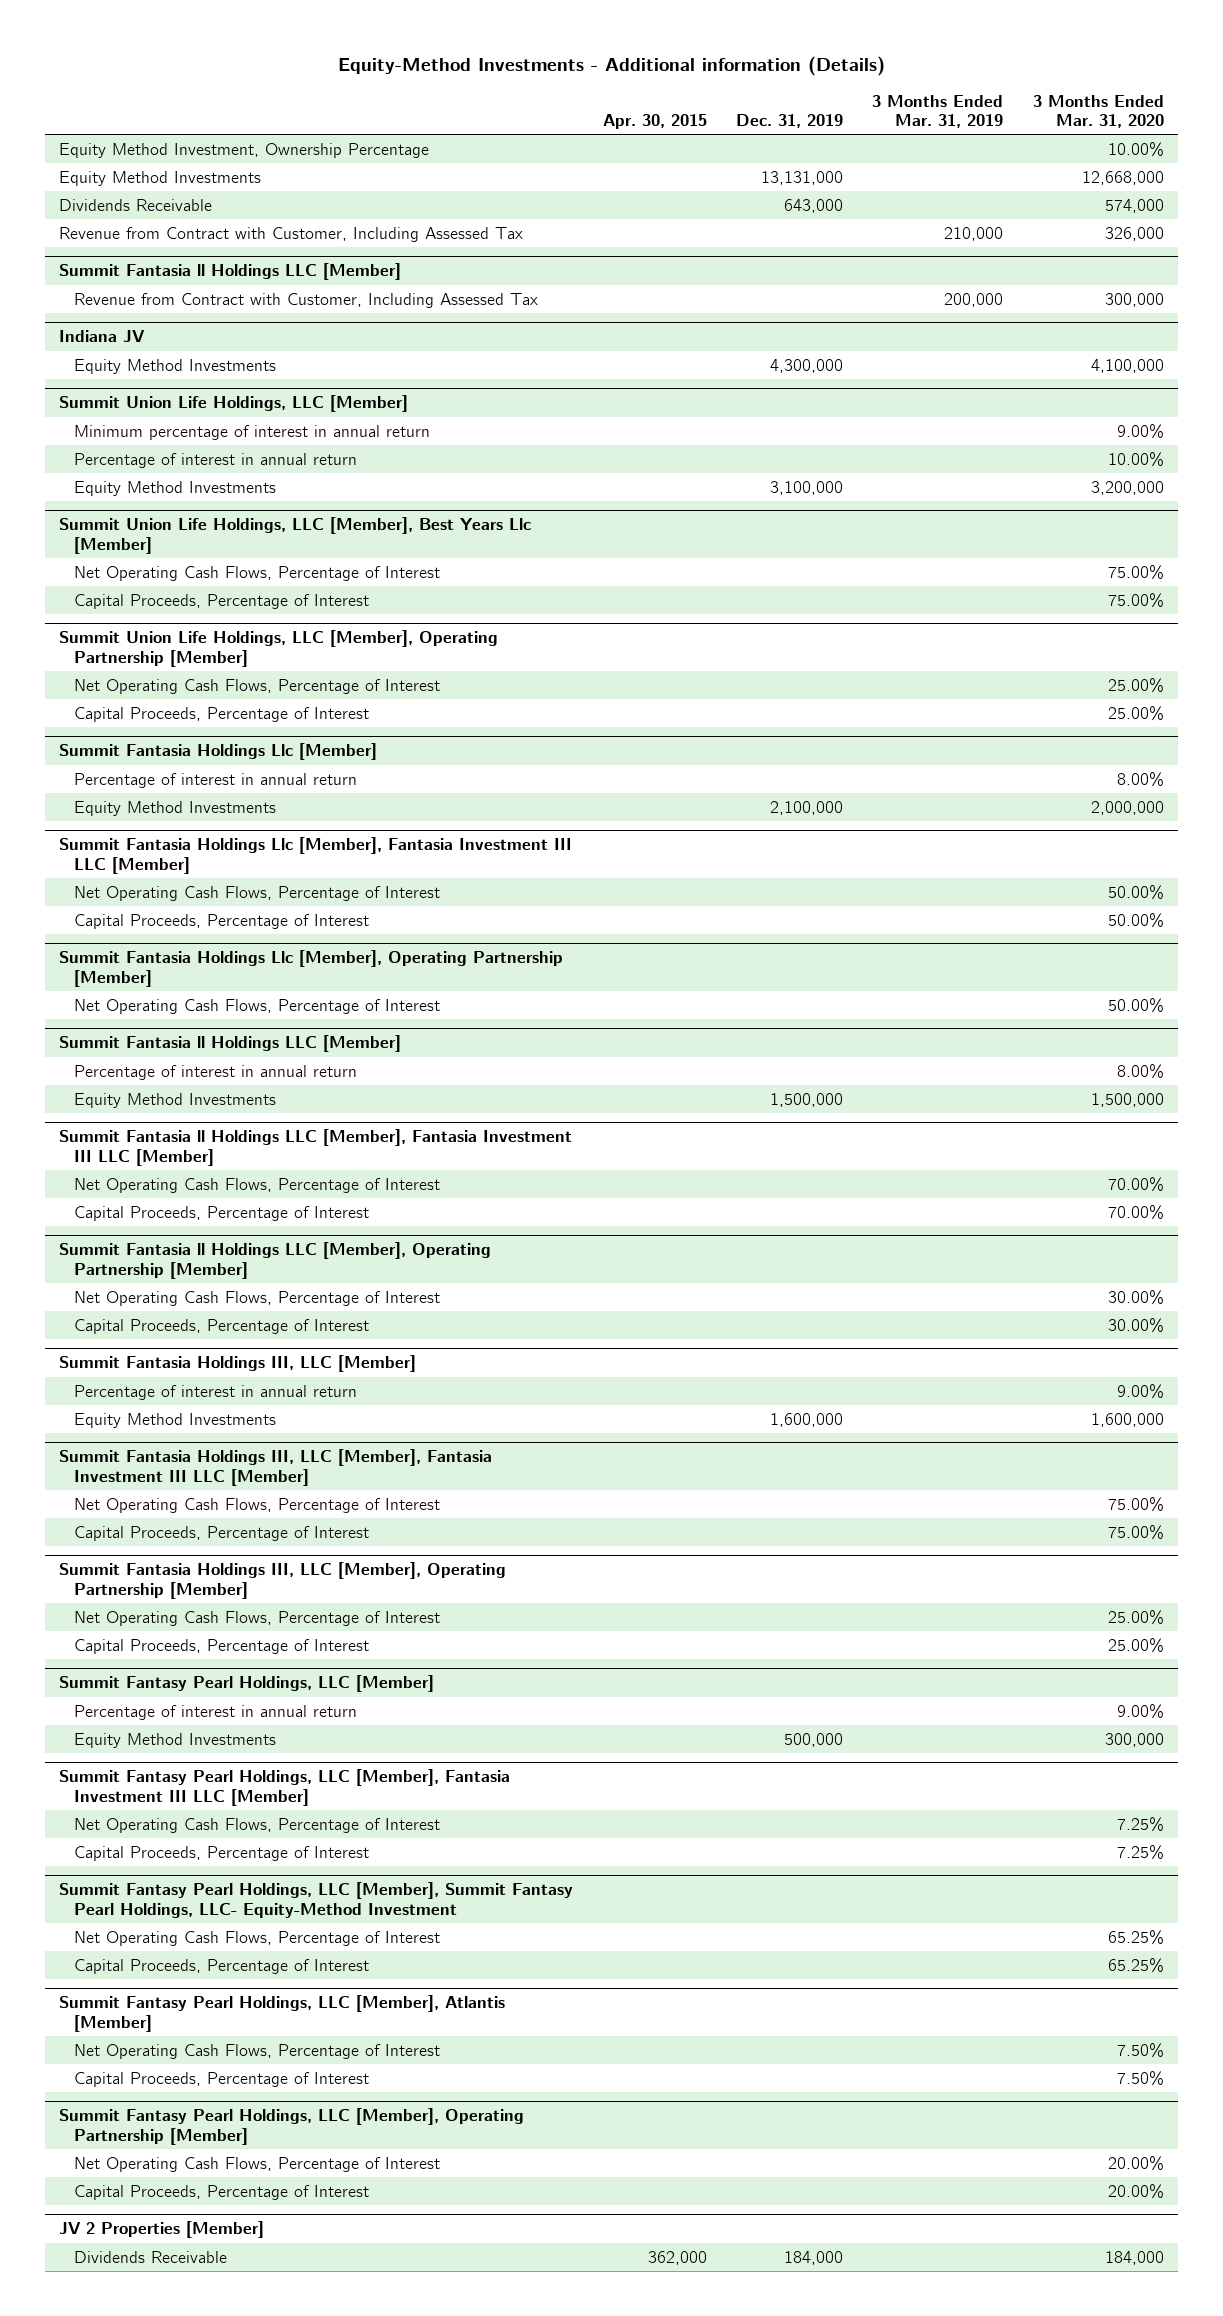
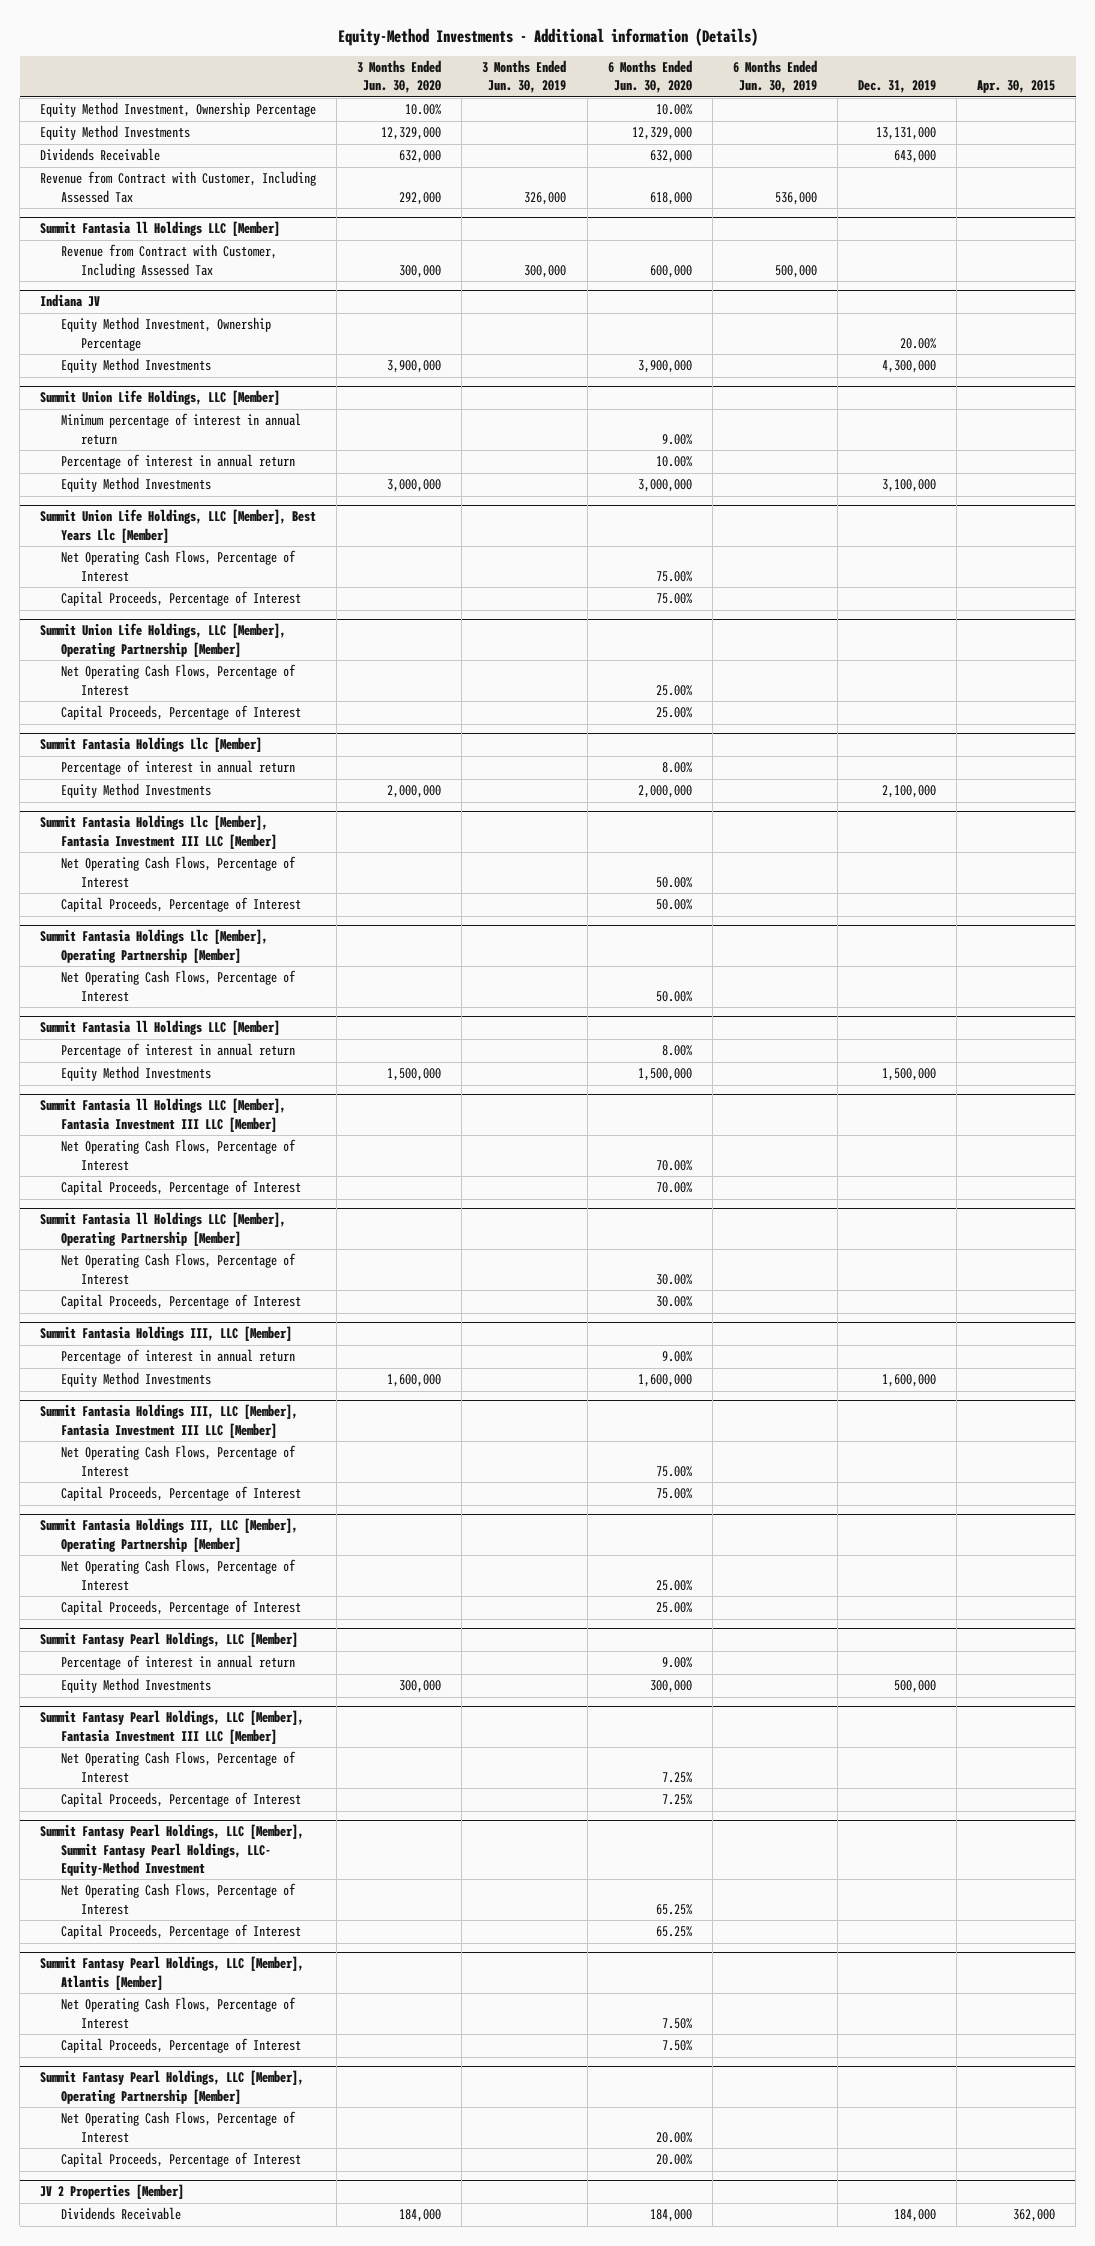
[872,94,1004,129] 3 Months Ended Mar. 31, 2019 -> none
[1032,94,1164,129] 3 Months Ended Mar. 31, 2020 -> none
none -> [357,60,442,94] 3 Months Ended Jun. 30, 2020
none -> [482,60,567,94] 3 Months Ended Jun. 30, 2019
none -> [607,60,692,94] 6 Months Ended Jun. 30, 2020
none -> [732,60,817,94] 6 Months Ended Jun. 30, 2019
none -> [60,317,271,351] Equity Method Investment, Ownership Percentage

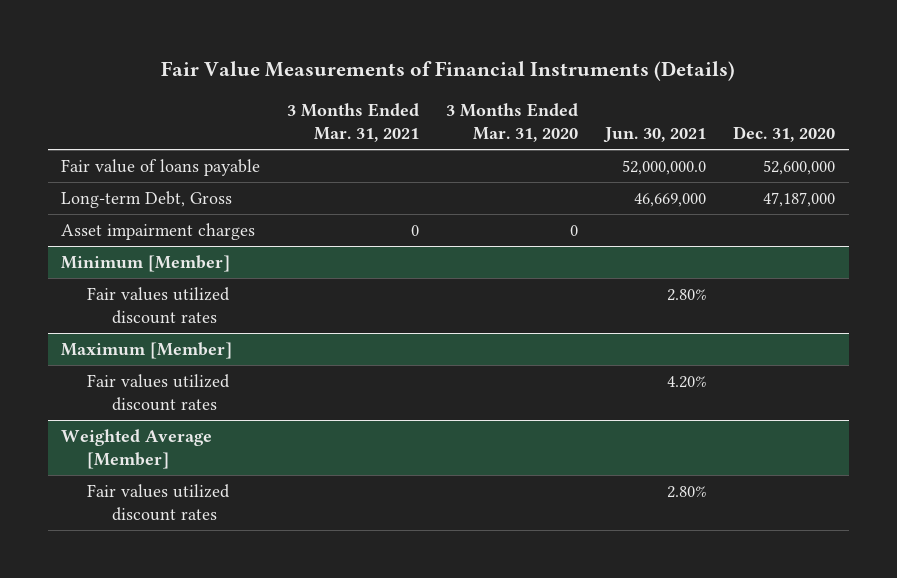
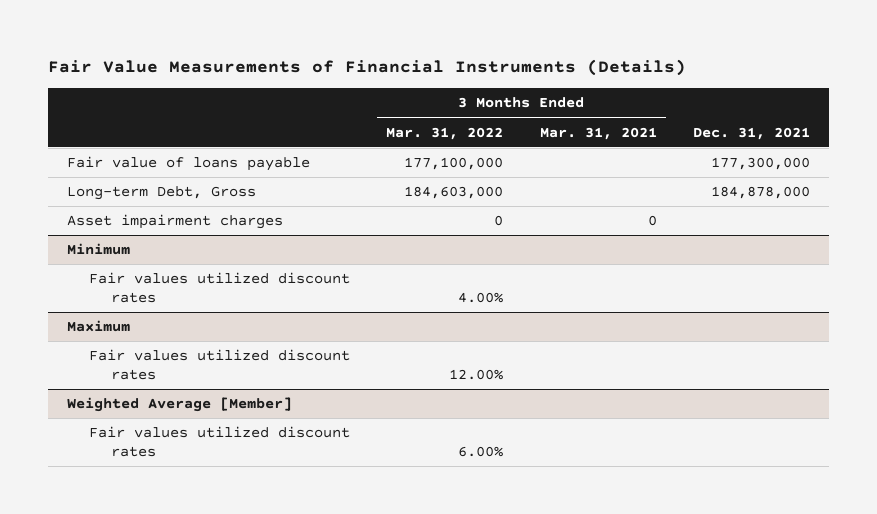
[446,103,579,142] 3 Months Ended Mar. 31, 2020 -> none
[603,126,707,143] Jun. 30, 2021 -> none
[733,125,836,142] Dec. 31, 2020 -> none
none -> [386,126,504,140] Mar. 31, 2022
none -> [693,126,811,140] Dec. 31, 2021
[61,255,231,273] Minimum [Member] -> [66,243,130,256] Minimum
[61,342,233,360] Maximum [Member] -> [66,320,130,333] Maximum

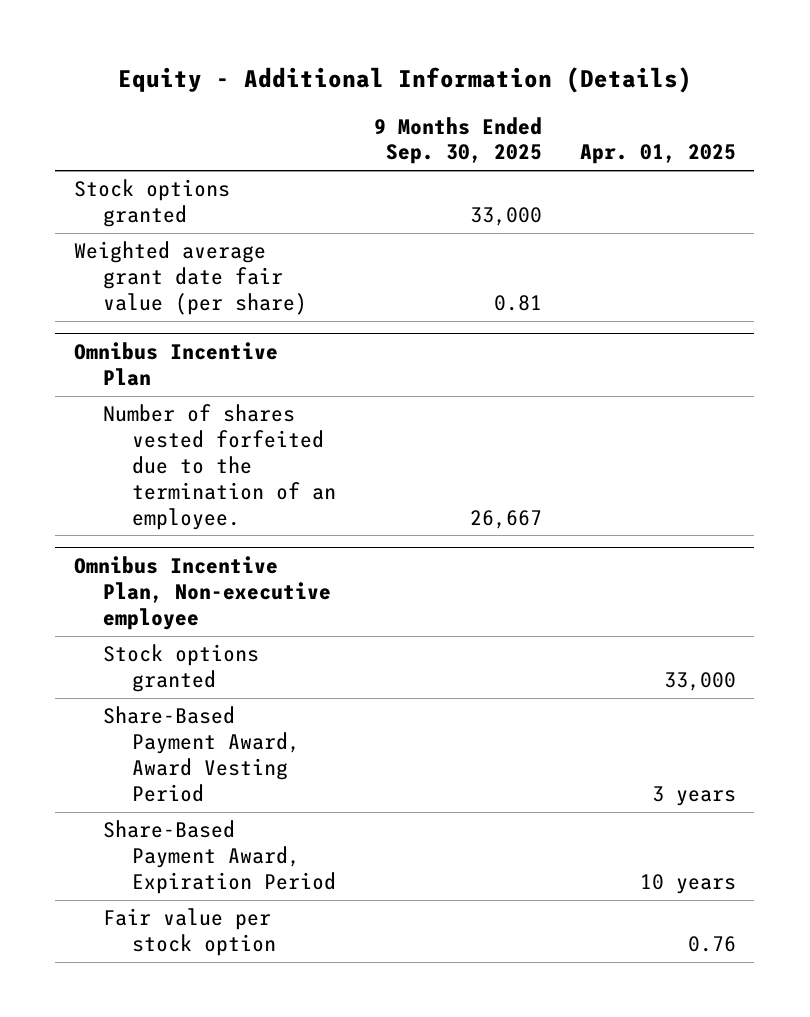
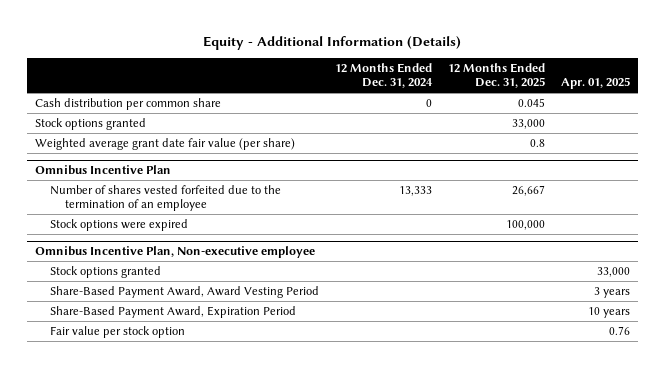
[373,116,542,165] 9 Months Ended Sep. 30, 2025 -> none
none -> [334,63,433,89] 12 Months Ended Dec. 31, 2024
none -> [447,63,545,89] 12 Months Ended Dec. 31, 2025
none -> [34,97,221,110] Cash distribution per common share
[103,404,337,530] Number of shares vested forfeited due to the termination of an employee. -> [49,184,281,212] Number of shares vested forfeited due to the termination of an employee
none -> [49,218,188,231] Stock options were expired

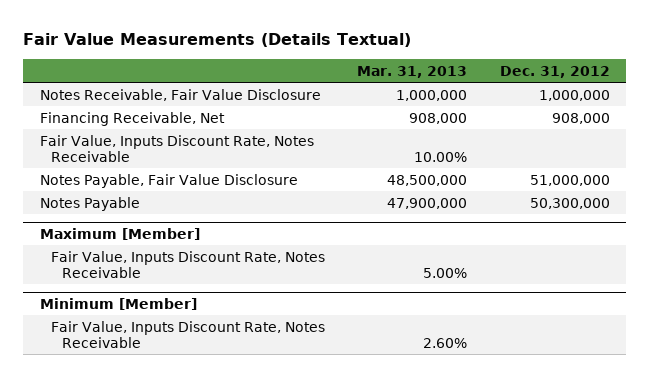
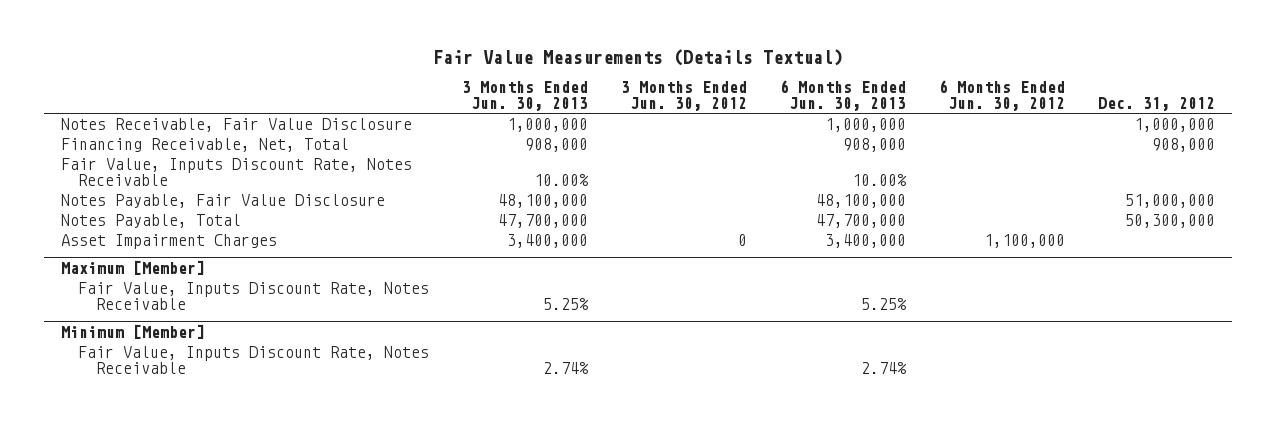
[357,66,468,79] Mar. 31, 2013 -> none
none -> [462,81,589,112] 3 Months Ended Jun. 30, 2013
none -> [621,81,748,112] 3 Months Ended Jun. 30, 2012
none -> [780,80,907,112] 6 Months Ended Jun. 30, 2013
none -> [939,80,1066,112] 6 Months Ended Jun. 30, 2012
[39,111,225,126] Financing Receivable, Net -> [60,138,349,153] Financing Receivable, Net, Total
[39,196,140,211] Notes Payable -> [60,214,241,229] Notes Payable, Total
none -> [60,234,277,250] Asset Impairment Charges

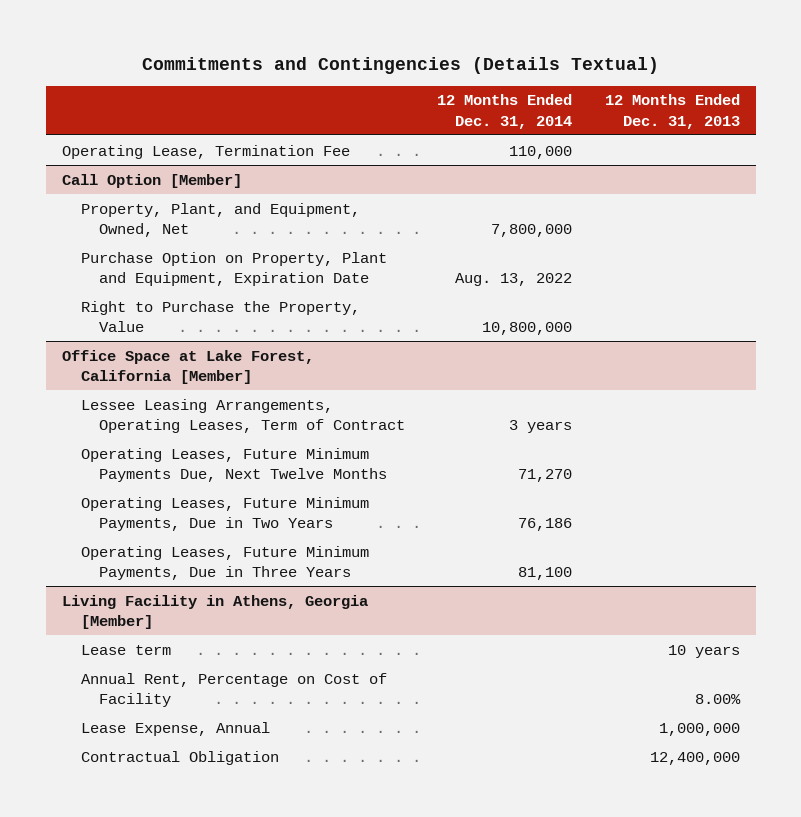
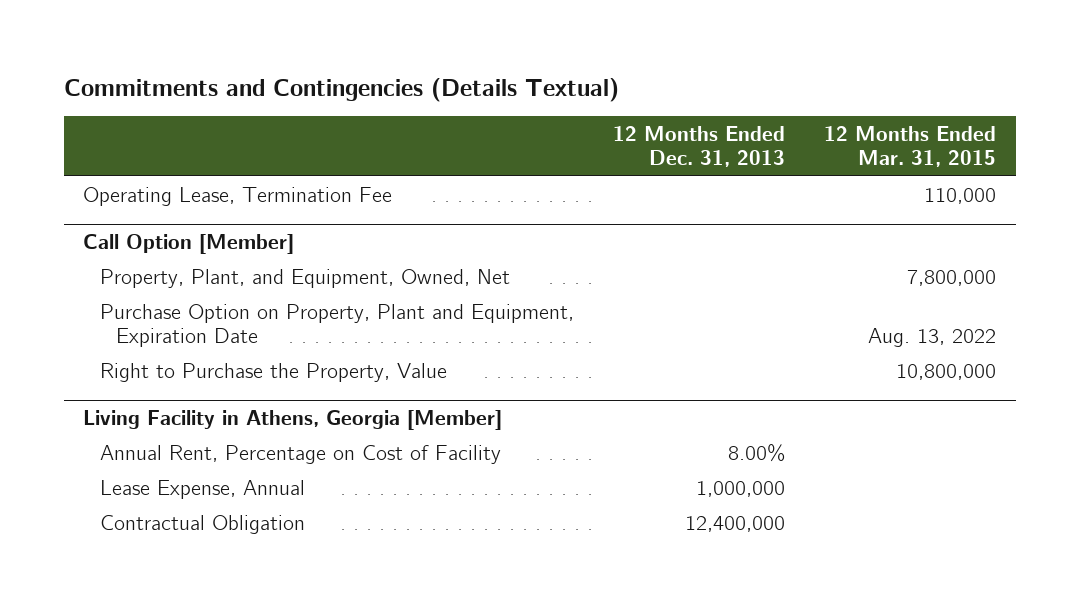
[437,94,573,129] 12 Months Ended Dec. 31, 2014 -> none
none -> [824,126,997,168] 12 Months Ended Mar. 31, 2015
[61,349,314,384] Office Space at Lake Forest, California [Member] -> none
[80,398,406,433] Lessee Leasing Arrangements, Operating Leases, Term of Contract -> none
[80,447,388,482] Operating Leases, Future Minimum Payments Due, Next Twelve Months -> none
[80,496,369,531] Operating Leases, Future Minimum Payments, Due in Two Years -> none
[80,545,369,580] Operating Leases, Future Minimum Payments, Due in Three Years -> none
[80,644,171,655] Lease term -> none

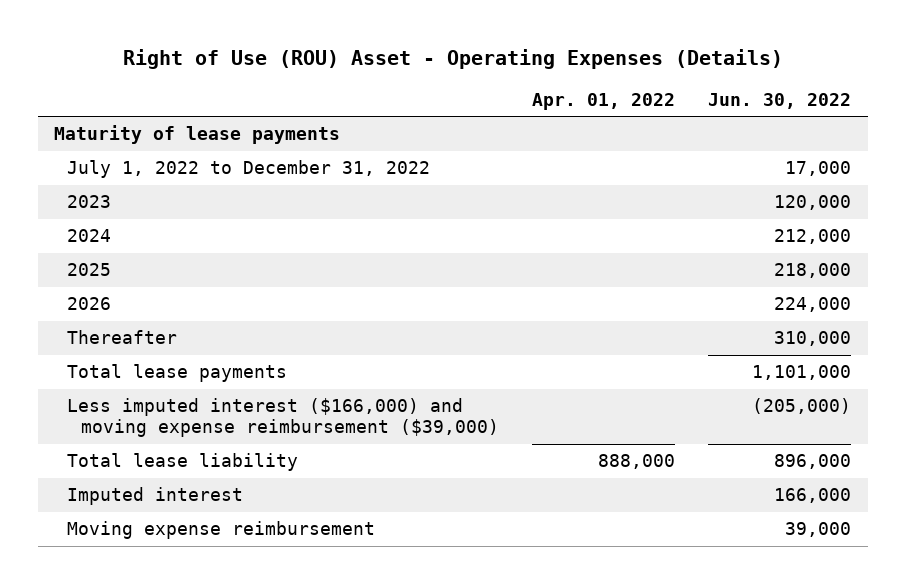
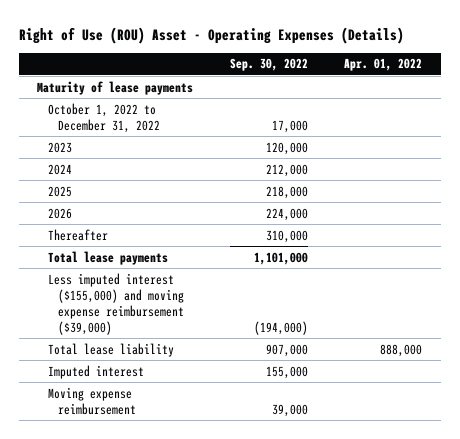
[708,92,852,109] Jun. 30, 2022 -> none
none -> [229,58,308,72] Sep. 30, 2022
[67,160,431,179] July 1, 2022 to December 31, 2022 -> [47,102,161,133] October 1, 2022 to December 31, 2022
[67,398,499,438] Less imputed interest ($166,000) and moving expense reimbursement ($39,000) -> [47,272,185,335] Less imputed interest ($155,000) and moving expense reimbursement ($39,000)

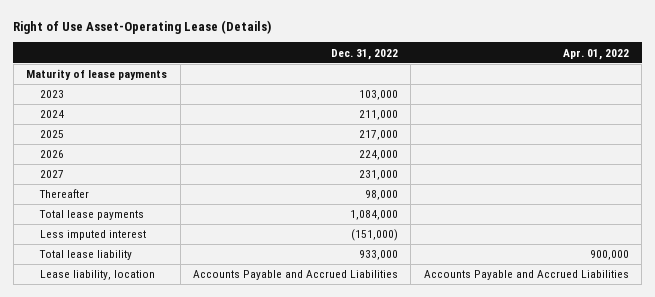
[19,26,405,44] Right of Use (ROU) Asset - Operating Expenses (Details) -> [13,19,272,34] Right of Use Asset-Operating Lease (Details)
[229,58,308,72] Sep. 30, 2022 -> none
none -> [331,48,399,60] Dec. 31, 2022
[47,102,161,133] October 1, 2022 to December 31, 2022 -> none
none -> [39,170,64,179] 2027
[47,364,144,379] Imputed interest -> none
[47,386,137,415] Moving expense reimbursement -> none
[47,272,185,335] Less imputed interest ($155,000) and moving expense reimbursement ($39,000) -> [39,230,146,241] Less imputed interest
[380,343,423,357] 888,000 -> [589,250,629,261] 900,000
none -> [39,270,155,281] Lease liability, location

